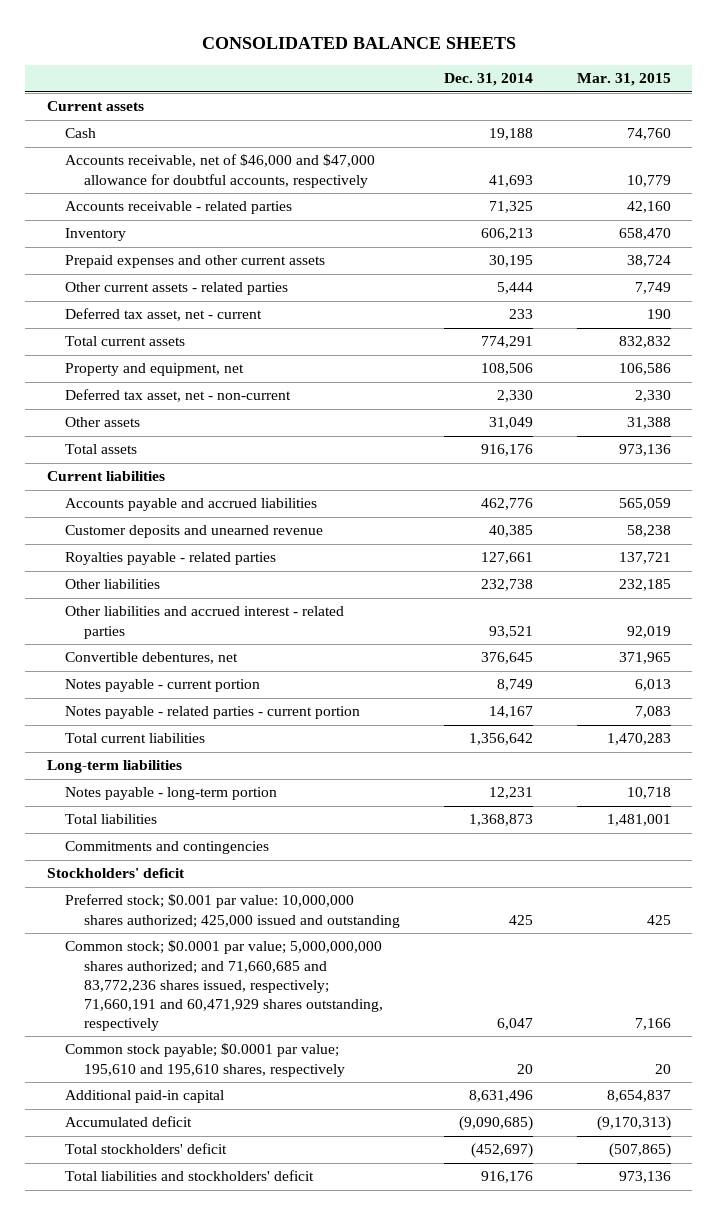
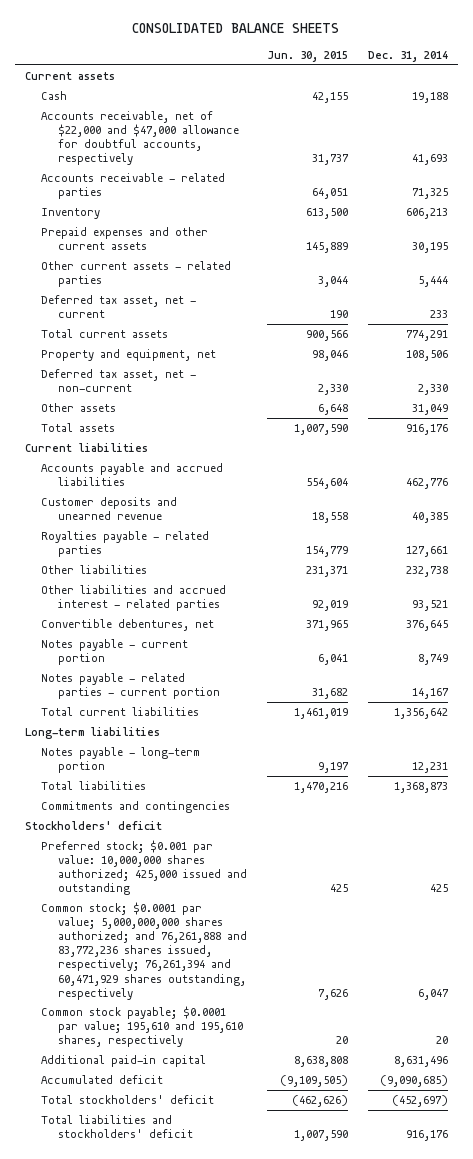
[576,73,671,87] Mar. 31, 2015 -> none
none -> [266,50,348,62] Jun. 30, 2015
[65,154,376,188] Accounts receivable, net of $46,000 and $47,000 allowance for doubtful accounts, respectively -> [41,110,239,166] Accounts receivable, net of $22,000 and $47,000 allowance for doubtful accounts, respectively
[65,940,383,1031] Common stock; $0.0001 par value; 5,000,000,000 shares authorized; and 71,660,685 and 83,772,236 shares issued, respectively; 71,660,191 and 60,471,929 shares outstanding, respectively -> [41,901,247,1000] Common stock; $0.0001 par value; 5,000,000,000 shares authorized; and 76,261,888 and 83,772,236 shares issued, respectively; 76,261,394 and 60,471,929 shares outstanding, respectively

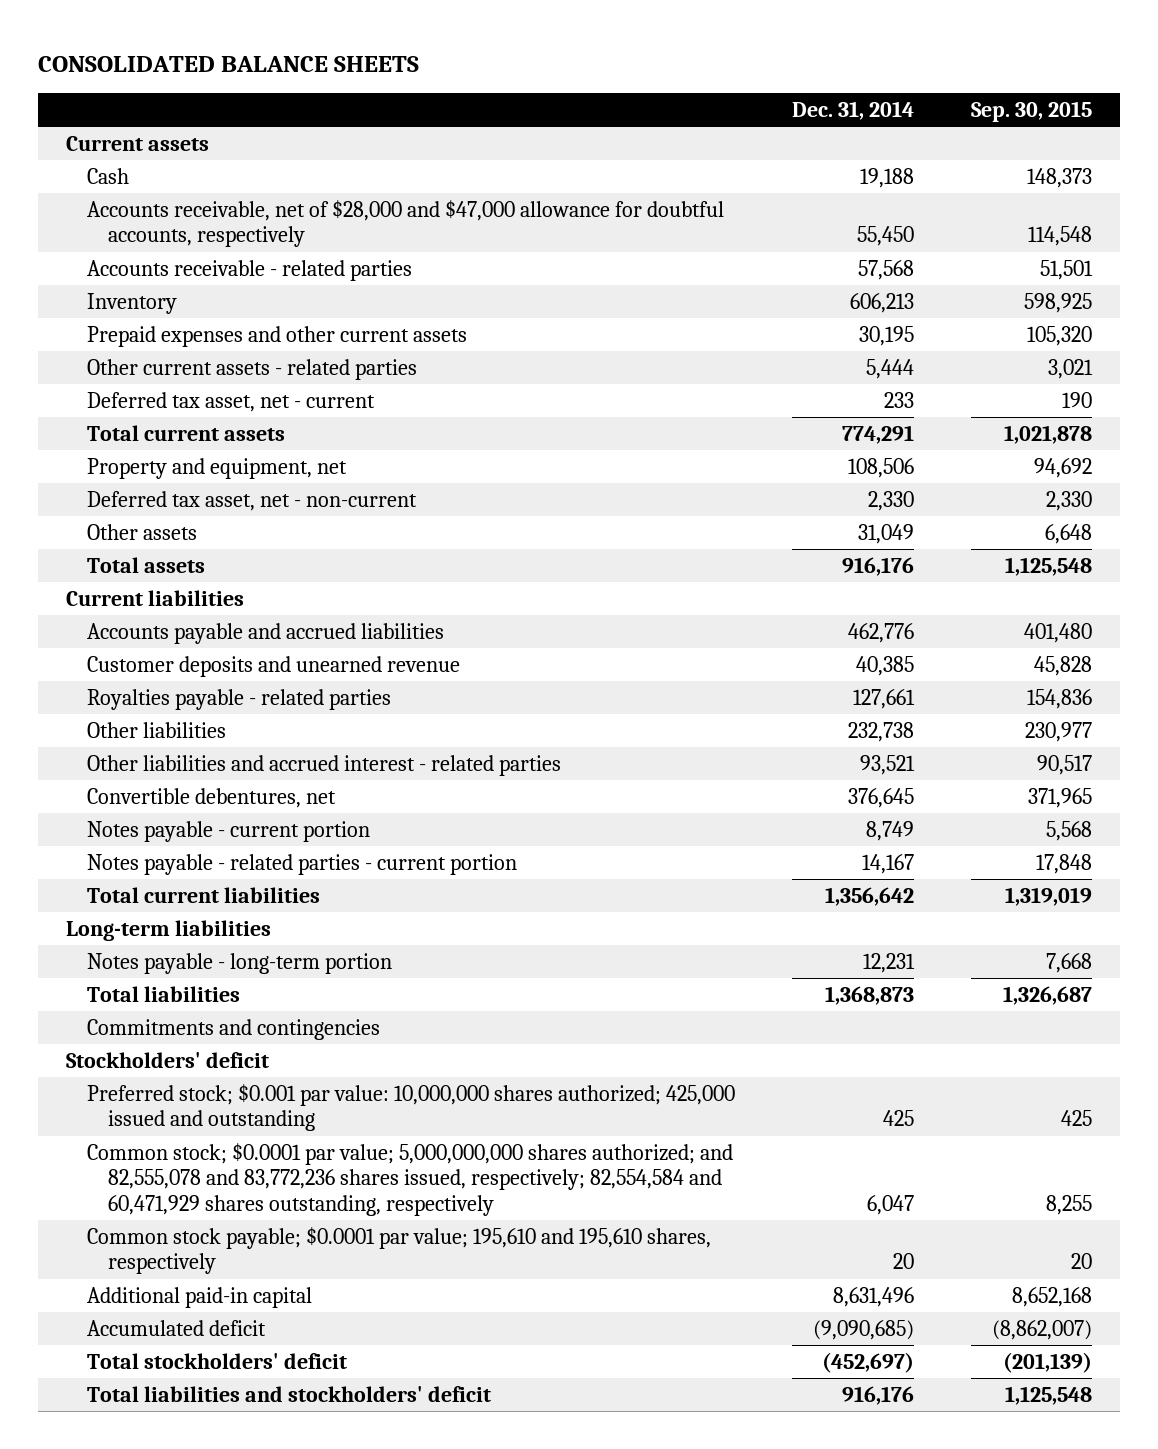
[266,50,348,62] Jun. 30, 2015 -> none
none -> [970,101,1092,123] Sep. 30, 2015
[41,110,239,166] Accounts receivable, net of $22,000 and $47,000 allowance for doubtful accounts, respectively -> [87,199,725,248] Accounts receivable, net of $28,000 and $47,000 allowance for doubtful accounts, respectively
[411,154,448,166] 41,693 -> [856,226,914,247] 55,450
[411,188,448,200] 71,325 -> [857,259,914,280] 57,568
[41,901,247,1000] Common stock; $0.0001 par value; 5,000,000,000 shares authorized; and 76,261,888 and 83,772,236 shares issued, respectively; 76,261,394 and 60,471,929 shares outstanding, respectively -> [87,1142,734,1216] Common stock; $0.0001 par value; 5,000,000,000 shares authorized; and 82,555,078 and 83,772,236 shares issued, respectively; 82,554,584 and 60,471,929 shares outstanding, respectively

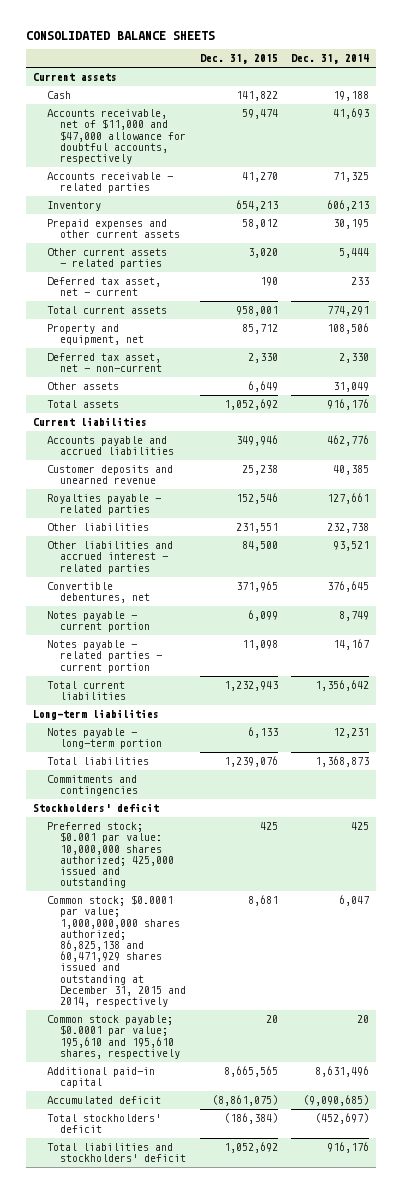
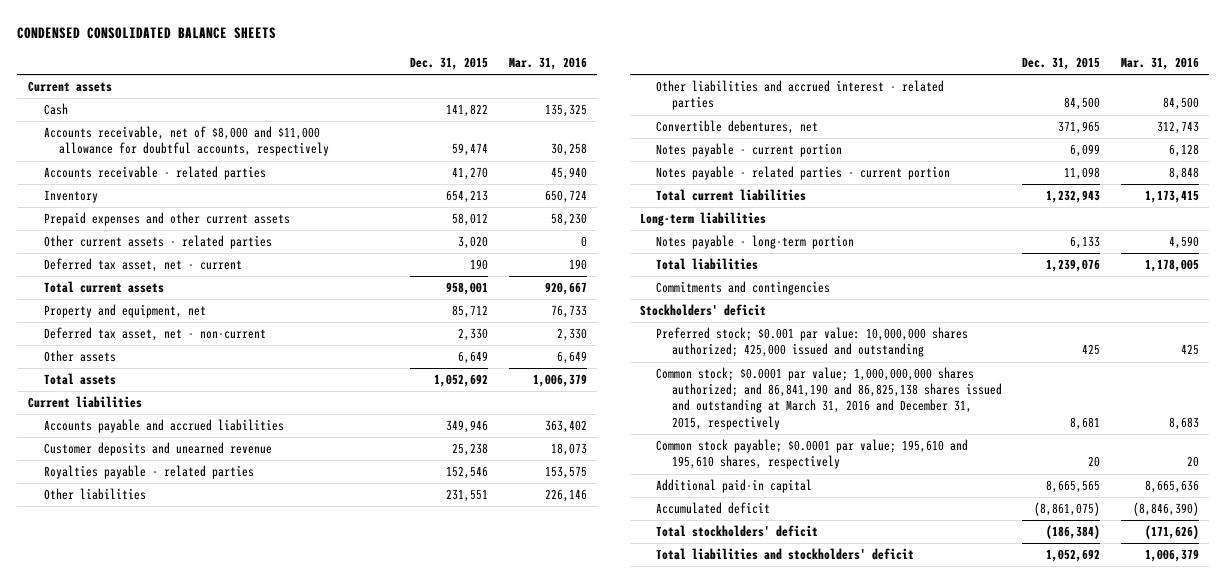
[26,31,216,41] CONSOLIDATED BALANCE SHEETS -> [17,26,277,39] CONDENSED CONSOLIDATED BALANCE SHEETS
[291,54,370,65] Dec. 31, 2014 -> none
none -> [508,57,587,71] Mar. 31, 2016
[46,109,187,165] Accounts receivable, net of $11,000 and $47,000 allowance for doubtful accounts, respectively -> [43,126,330,157] Accounts receivable, net of $8,000 and $11,000 allowance for doubtful accounts, respectively
[46,895,187,1008] Common stock; $0.0001 par value; 1,000,000,000 shares authorized; 86,825,138 and 60,471,929 shares issued and outstanding at December 31, 2015 and 2014, respectively -> [655,367,1002,430] Common stock; $0.0001 par value; 1,000,000,000 shares authorized; and 86,841,190 and 86,825,138 shares issued and outstanding at March 31, 2016 and December 31, 2015, respectively

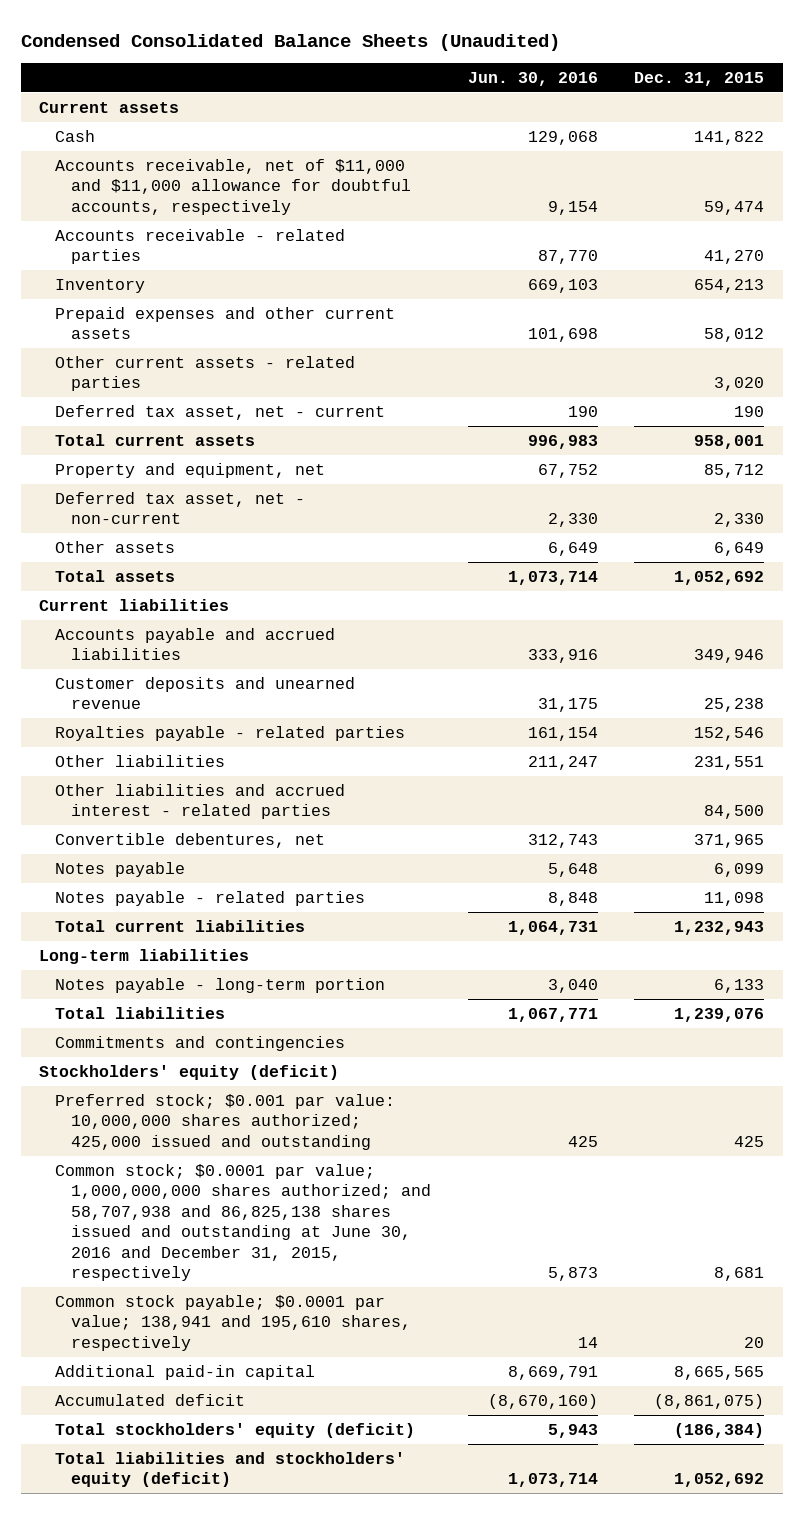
[17,26,277,39] CONDENSED CONSOLIDATED BALANCE SHEETS -> [21,33,561,51] Condensed Consolidated Balance Sheets (Unaudited)
[508,57,587,71] Mar. 31, 2016 -> none
none -> [467,71,598,86] Jun. 30, 2016
[43,126,330,157] Accounts receivable, net of $8,000 and $11,000 allowance for doubtful accounts, respectively -> [55,158,411,215] Accounts receivable, net of $11,000 and $11,000 allowance for doubtful accounts, respectively
[655,143,842,158] Notes payable - current portion -> [55,861,186,877] Notes payable
[655,166,950,181] Notes payable - related parties - current portion -> [55,890,366,906] Notes payable - related parties
[640,304,767,317] Stockholders' deficit -> [39,1064,340,1080] Stockholders' equity (deficit)
[655,367,1002,430] Common stock; $0.0001 par value; 1,000,000,000 shares authorized; and 86,841,190 and 86,825,138 shares issued and outstanding at March 31, 2016 and December 31, 2015, respectively -> [55,1163,431,1282] Common stock; $0.0001 par value; 1,000,000,000 shares authorized; and 58,707,938 and 86,825,138 shares issued and outstanding at June 30, 2016 and December 31, 2015, respectively
[655,439,968,470] Common stock payable; $0.0001 par value; 195,610 and 195,610 shares, respectively -> [55,1294,411,1351] Common stock payable; $0.0001 par value; 138,941 and 195,610 shares, respectively
[655,525,818,538] Total stockholders' deficit -> [55,1422,416,1438] Total stockholders' equity (deficit)
[655,548,914,561] Total liabilities and stockholders' deficit -> [55,1451,406,1488] Total liabilities and stockholders' equity (deficit)

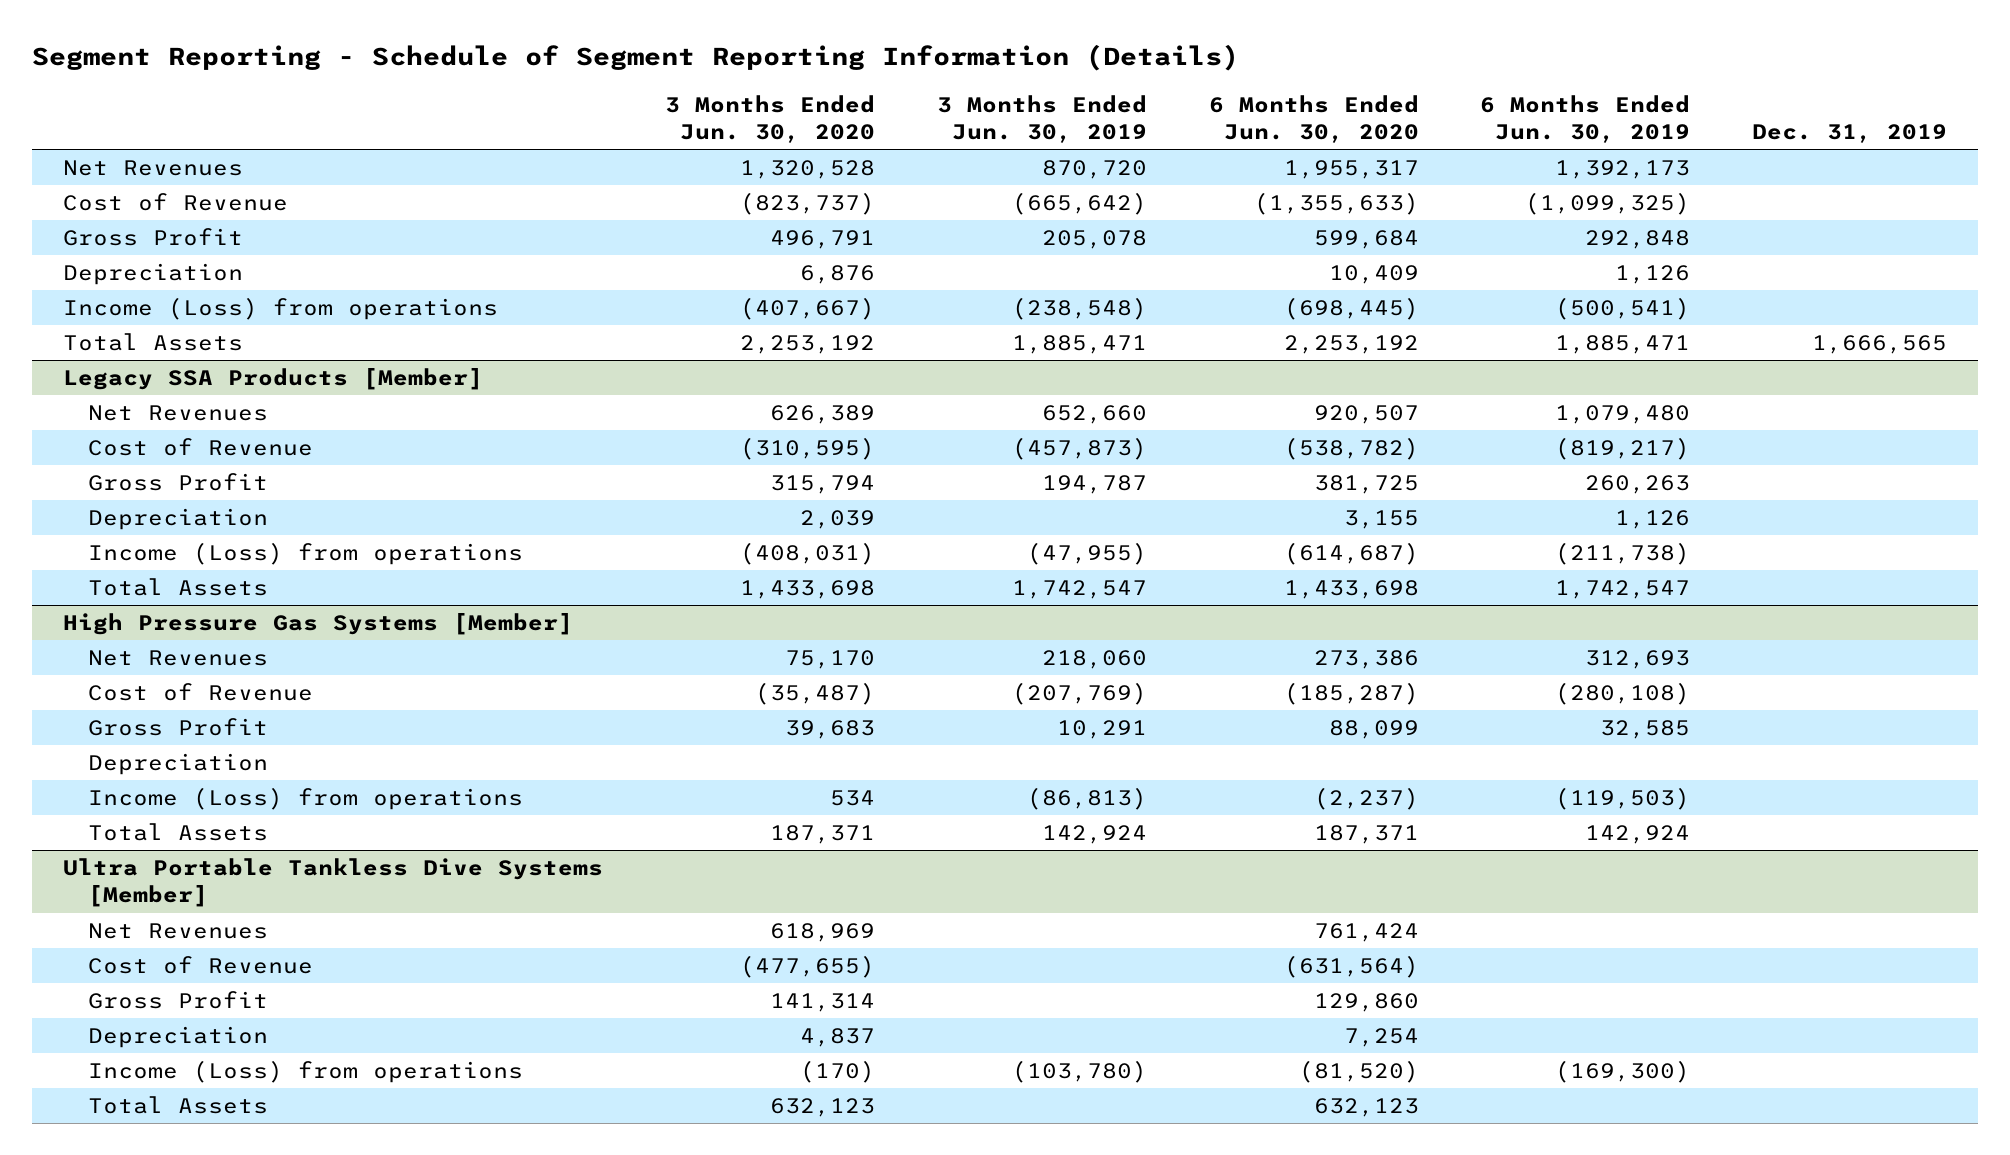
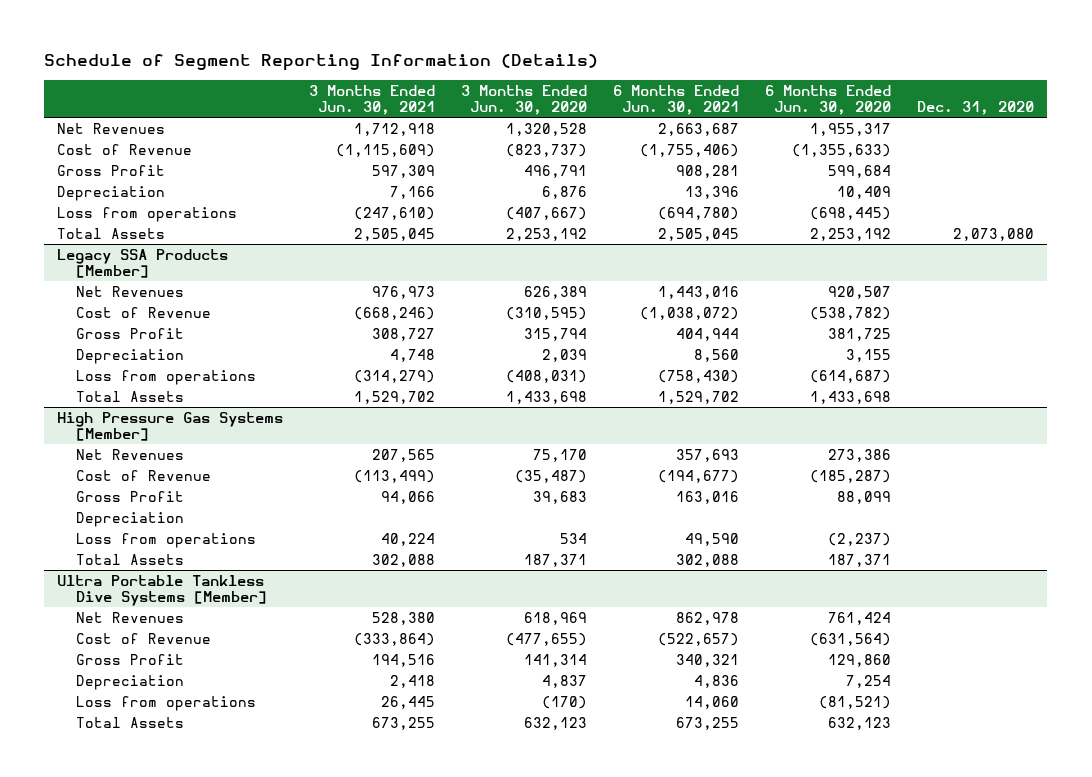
[32,44,1240,72] Segment Reporting - Schedule of Segment Reporting Information (Details) -> [44,54,599,72] Schedule of Segment Reporting Information (Details)
[936,94,1147,144] 3 Months Ended Jun. 30, 2019 -> none
[1480,94,1691,144] 6 Months Ended Jun. 30, 2019 -> none
[1752,124,1948,144] Dec. 31, 2019 -> none
none -> [309,84,436,115] 3 Months Ended Jun. 30, 2021
none -> [613,84,740,115] 6 Months Ended Jun. 30, 2021
none -> [917,100,1035,115] Dec. 31, 2020
[63,296,499,320] Income (Loss) from operations -> [57,206,238,222] Loss from operations
[88,541,524,565] Income (Loss) from operations -> [75,369,256,385] Loss from operations
[88,786,524,810] Income (Loss) from operations -> [75,532,256,548] Loss from operations
[88,1059,524,1083] Income (Loss) from operations -> [75,695,256,711] Loss from operations
[1298,1059,1419,1083] (81,520) -> [819,695,892,709] (81,521)

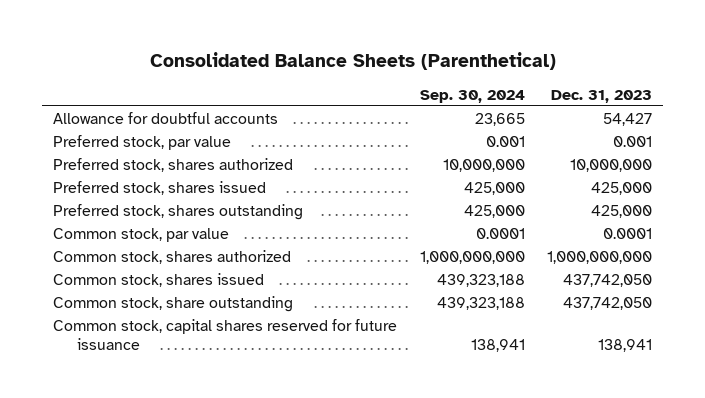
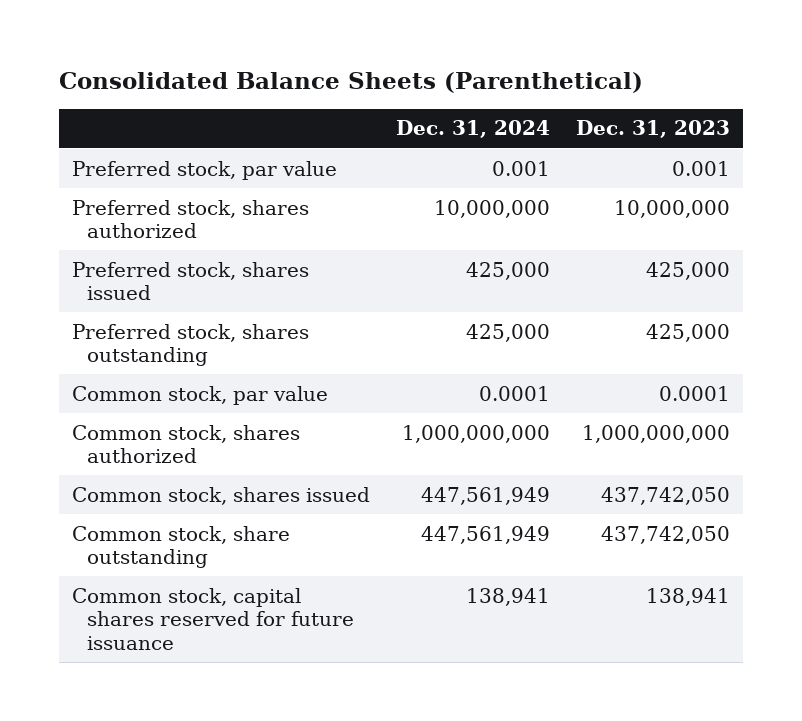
[419,89,525,103] Sep. 30, 2024 -> none
none -> [395,120,550,139] Dec. 31, 2024
[53,111,279,124] Allowance for doubtful accounts -> none

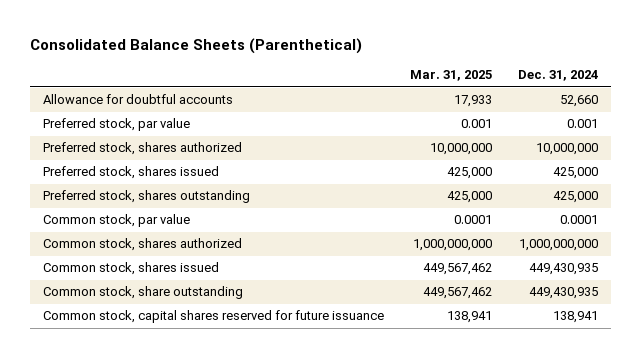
[575,120,730,139] Dec. 31, 2023 -> none
none -> [410,70,493,82] Mar. 31, 2025
none -> [43,94,234,105] Allowance for doubtful accounts
[420,486,550,505] 447,561,949 -> [529,263,599,276] 449,430,935
[420,525,550,544] 447,561,949 -> [529,287,599,300] 449,430,935

